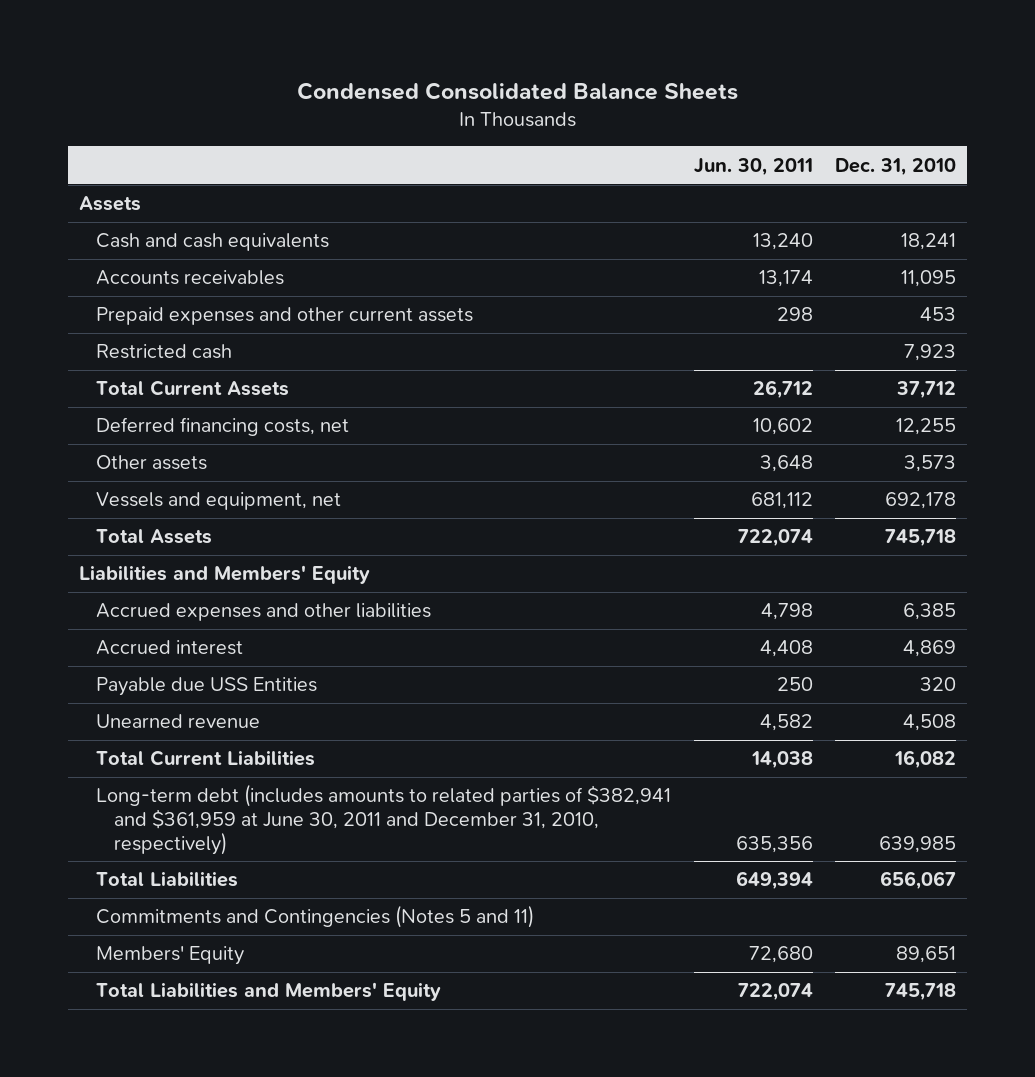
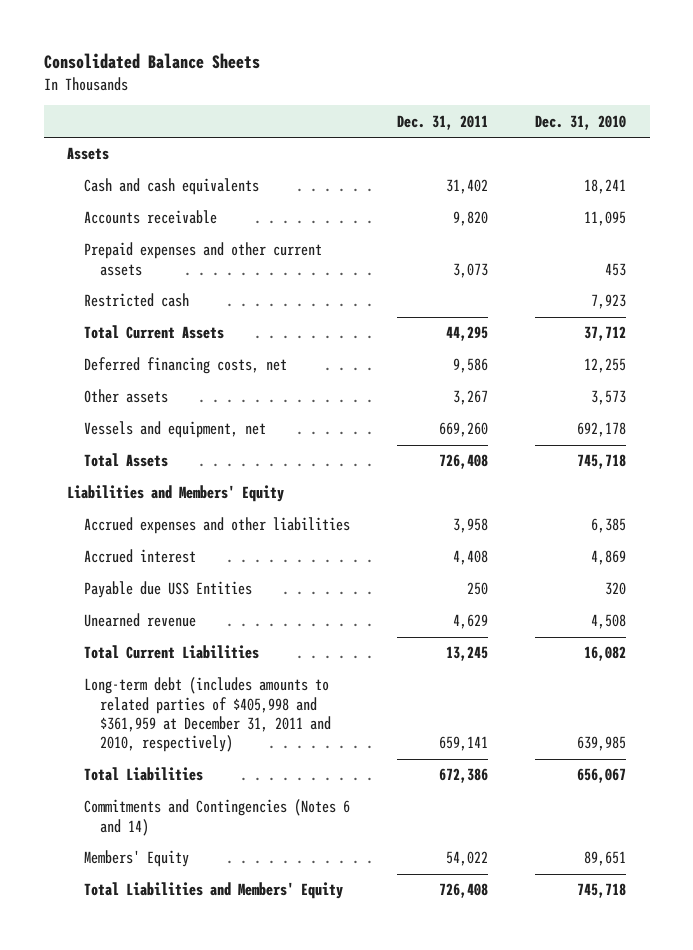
[296,82,738,101] Condensed Consolidated Balance Sheets -> [43,53,260,70] Consolidated Balance Sheets
[693,157,813,176] Jun. 30, 2011 -> none
none -> [396,114,488,130] Dec. 31, 2011
[96,270,285,286] Accounts receivables -> [83,210,217,225] Accounts receivable
[96,784,672,855] Long-term debt (includes amounts to related parties of $382,941 and $361,959 at June 30, 2011 and December 31, 2010, respectively) -> [83,677,331,753] Long-term debt (includes amounts to related parties of $405,998 and $361,959 at December 31, 2011 and 2010, respectively)
[96,905,535,929] Commitments and Contingencies (Notes 5 and 11) -> [83,799,350,836] Commitments and Contingencies (Notes 6 and 14)

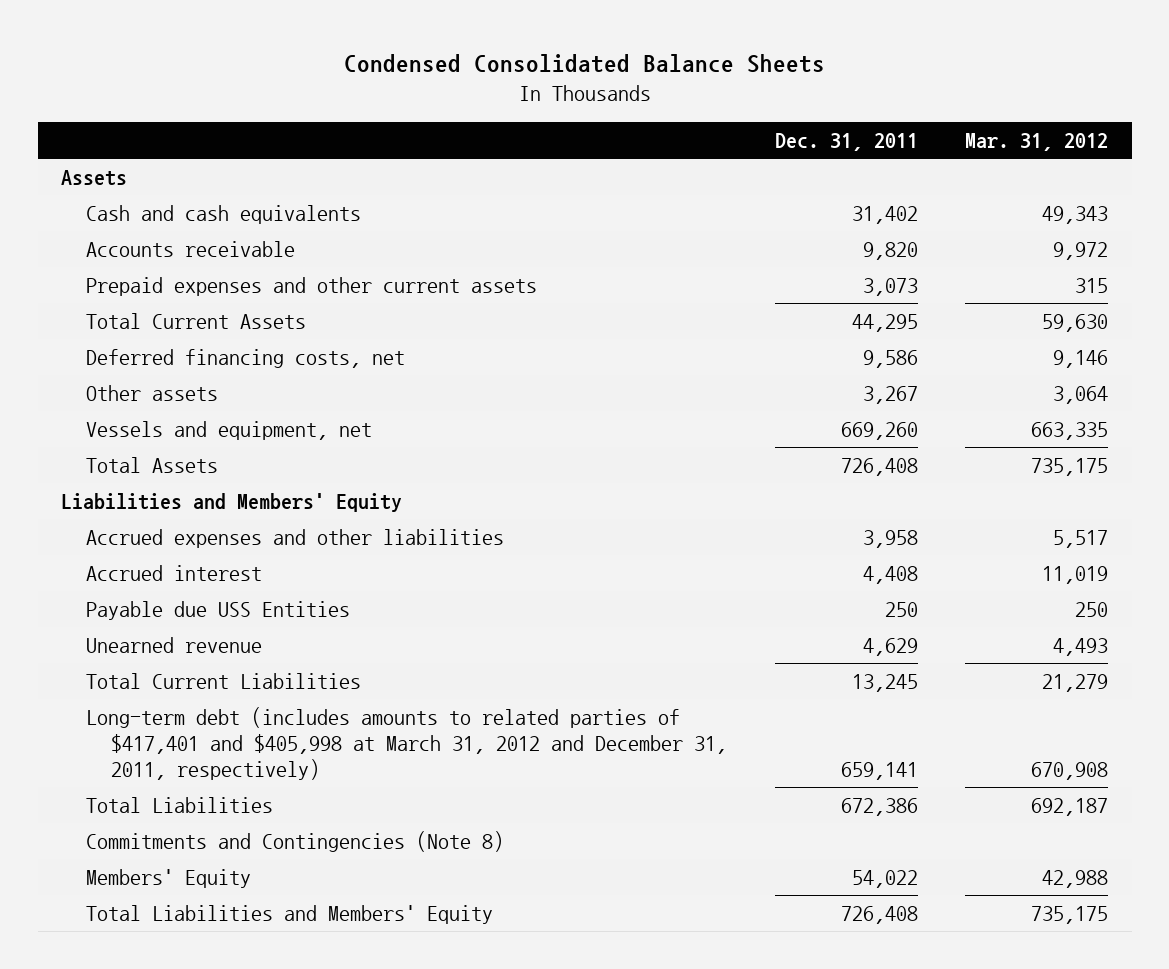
[43,53,260,70] Consolidated Balance Sheets -> [343,54,825,74] Condensed Consolidated Balance Sheets
[535,114,627,130] Dec. 31, 2010 -> none
none -> [964,133,1108,152] Mar. 31, 2012
[83,293,189,308] Restricted cash -> none
[83,677,331,753] Long-term debt (includes amounts to related parties of $405,998 and $361,959 at December 31, 2011 and 2010, respectively) -> [86,706,728,780] Long-term debt (includes amounts to related parties of $417,401 and $405,998 at March 31, 2012 and December 31, 2011, respectively)
[83,799,350,836] Commitments and Contingencies (Notes 6 and 14) -> [86,830,505,852] Commitments and Contingencies (Note 8)

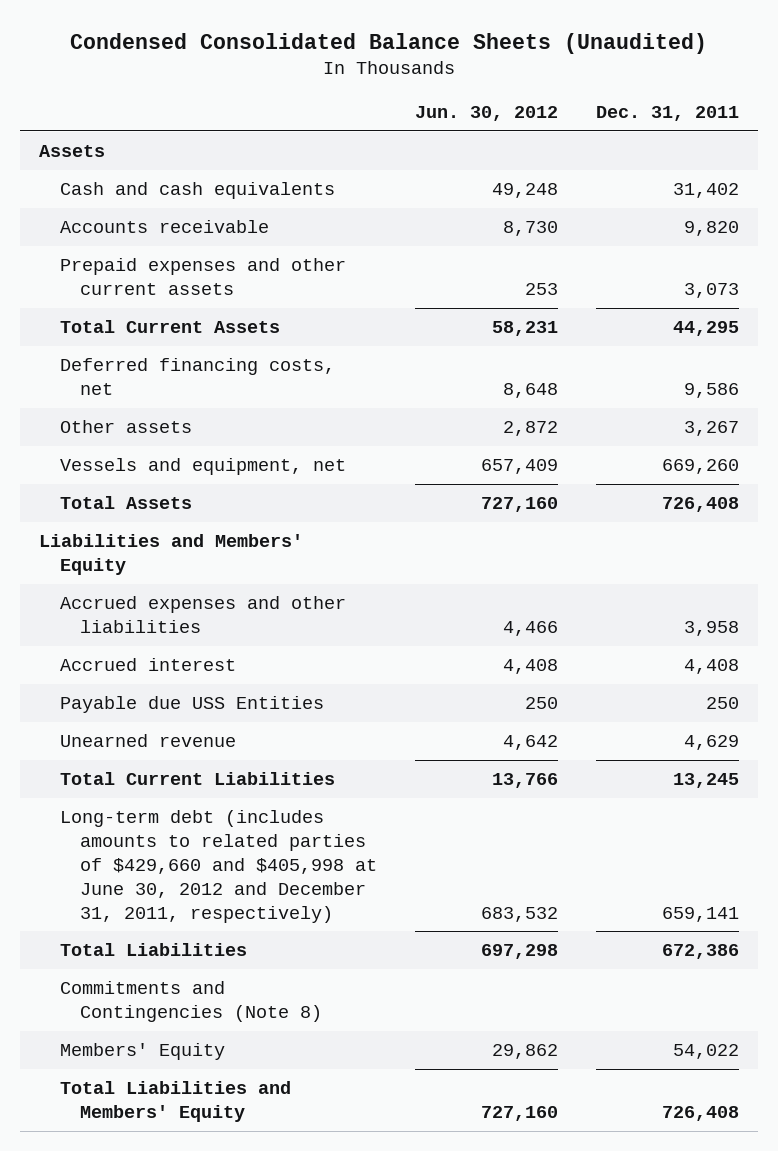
[343,54,825,74] Condensed Consolidated Balance Sheets -> [70,33,708,55] Condensed Consolidated Balance Sheets (Unaudited)
[964,133,1108,152] Mar. 31, 2012 -> none
none -> [415,106,559,122] Jun. 30, 2012
[86,706,728,780] Long-term debt (includes amounts to related parties of $417,401 and $405,998 at March 31, 2012 and December 31, 2011, respectively) -> [59,810,378,923] Long-term debt (includes amounts to related parties of $429,660 and $405,998 at June 30, 2012 and December 31, 2011, respectively)

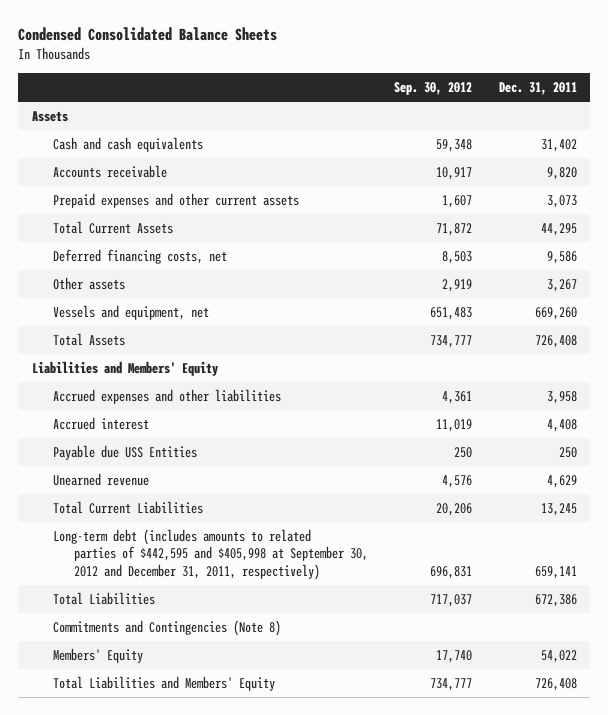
[70,33,708,55] Condensed Consolidated Balance Sheets (Unaudited) -> [18,27,278,42] Condensed Consolidated Balance Sheets
[415,106,559,122] Jun. 30, 2012 -> none
none -> [394,82,473,96] Sep. 30, 2012
[59,810,378,923] Long-term debt (includes amounts to related parties of $429,660 and $405,998 at June 30, 2012 and December 31, 2011, respectively) -> [52,528,368,580] Long-term debt (includes amounts to related parties of $442,595 and $405,998 at September 30, 2012 and December 31, 2011, respectively)

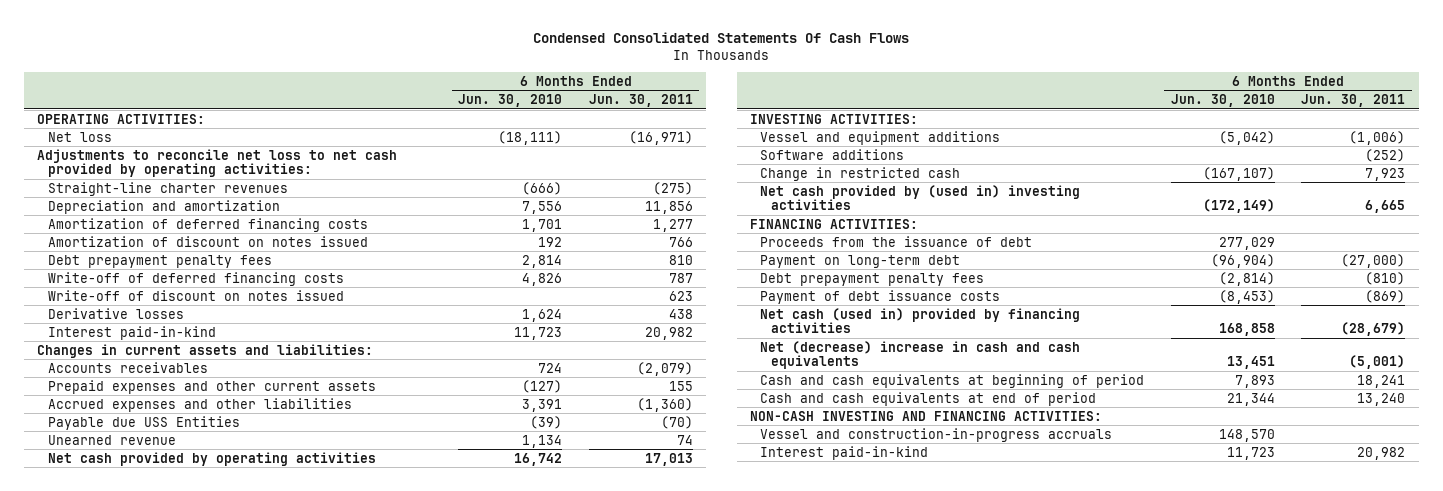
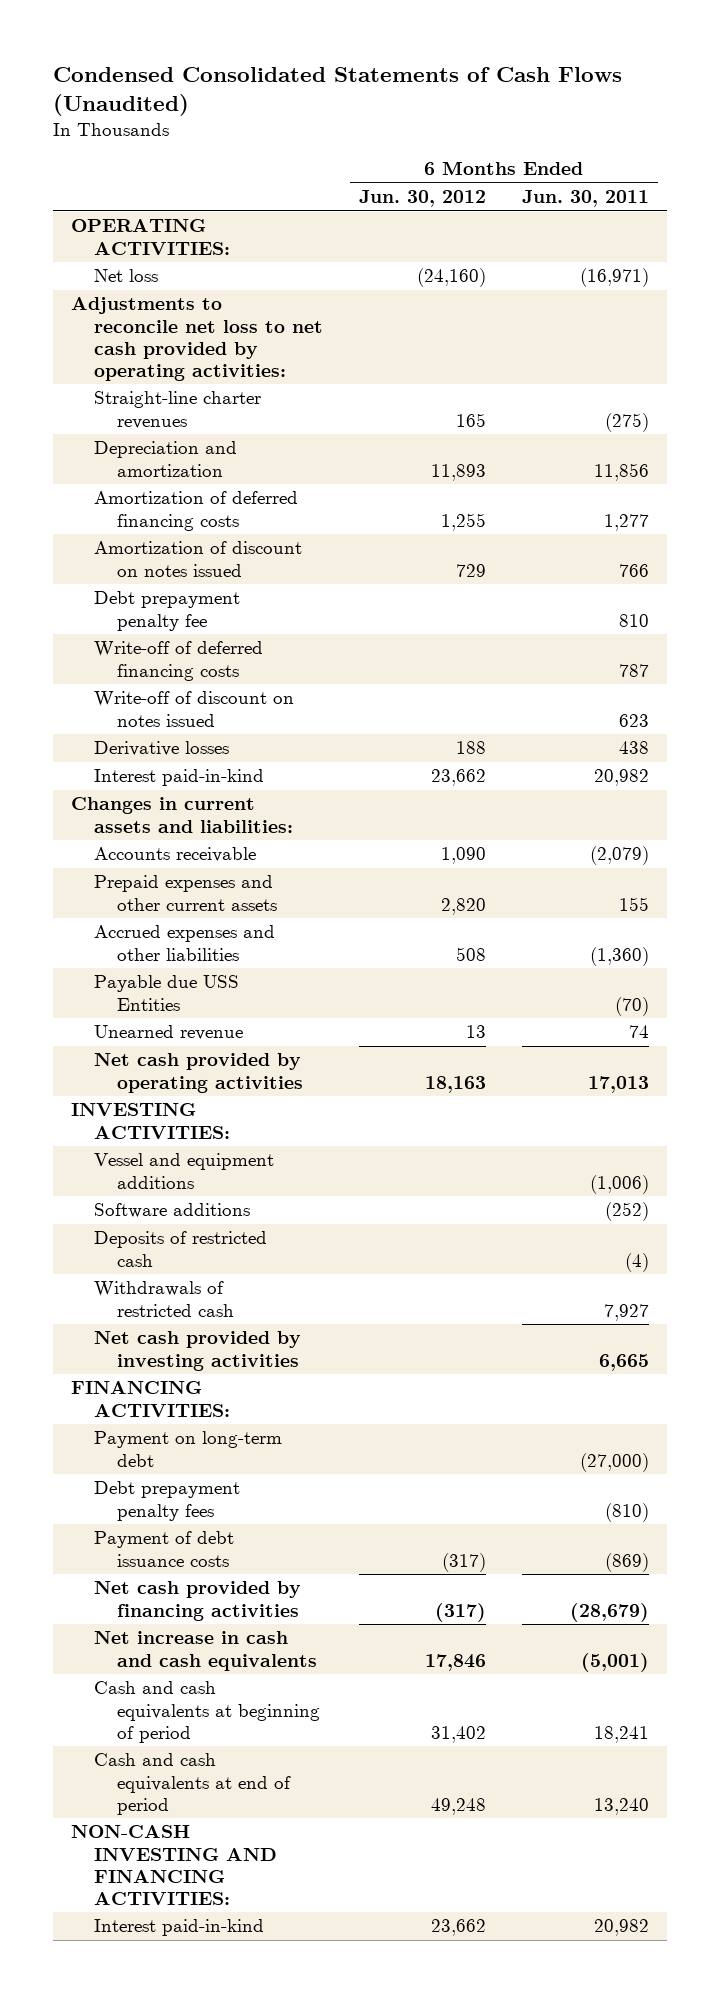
[533,32,910,44] Condensed Consolidated Statements Of Cash Flows -> [52,66,622,116] Condensed Consolidated Statements of Cash Flows (Unaudited)
[458,94,563,108] Jun. 30, 2010 -> none
none -> [359,190,487,208] Jun. 30, 2012
[47,254,272,268] Debt prepayment penalty fees -> [94,591,241,631] Debt prepayment penalty fee
[47,361,208,373] Accounts receivables -> [94,847,257,863] Accounts receivable
[760,166,961,181] Change in restricted cash -> none
none -> [94,1231,268,1267] Deposits of restricted cash
none -> [94,1281,235,1317] Withdrawals of restricted cash
[760,184,1081,211] Net cash provided by (used in) investing activities -> [94,1331,302,1371] Net cash provided by investing activities
[760,235,1033,247] Proceeds from the issuance of debt -> none
[760,307,1081,334] Net cash (used in) provided by financing activities -> [94,1581,302,1621] Net cash provided by financing activities
[760,340,1081,370] Net (decrease) increase in cash and cash equivalents -> [94,1631,318,1671] Net increase in cash and cash equivalents
[760,427,1113,442] Vessel and construction-in-progress accruals -> none

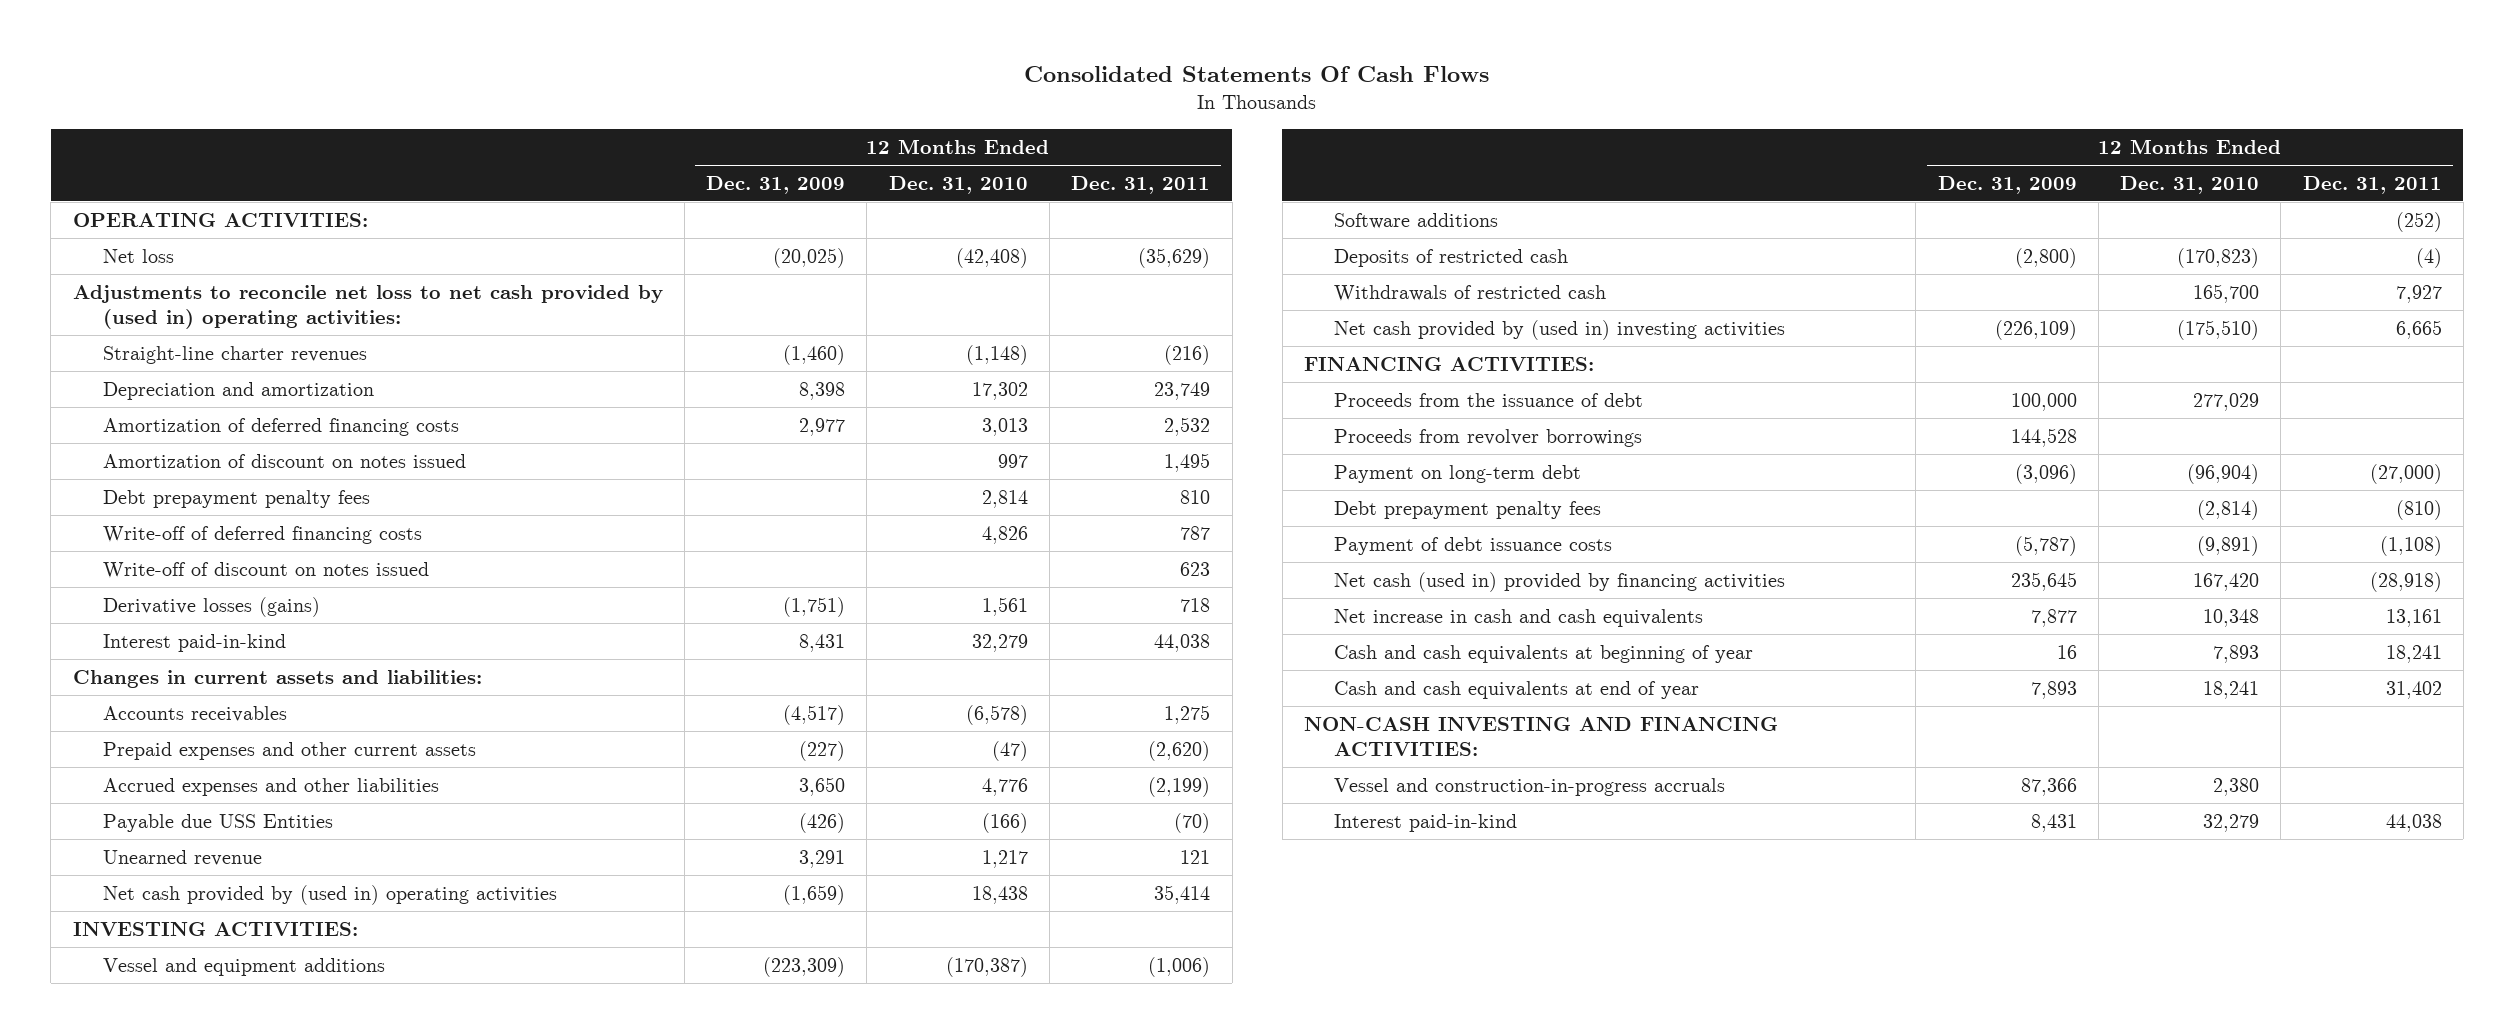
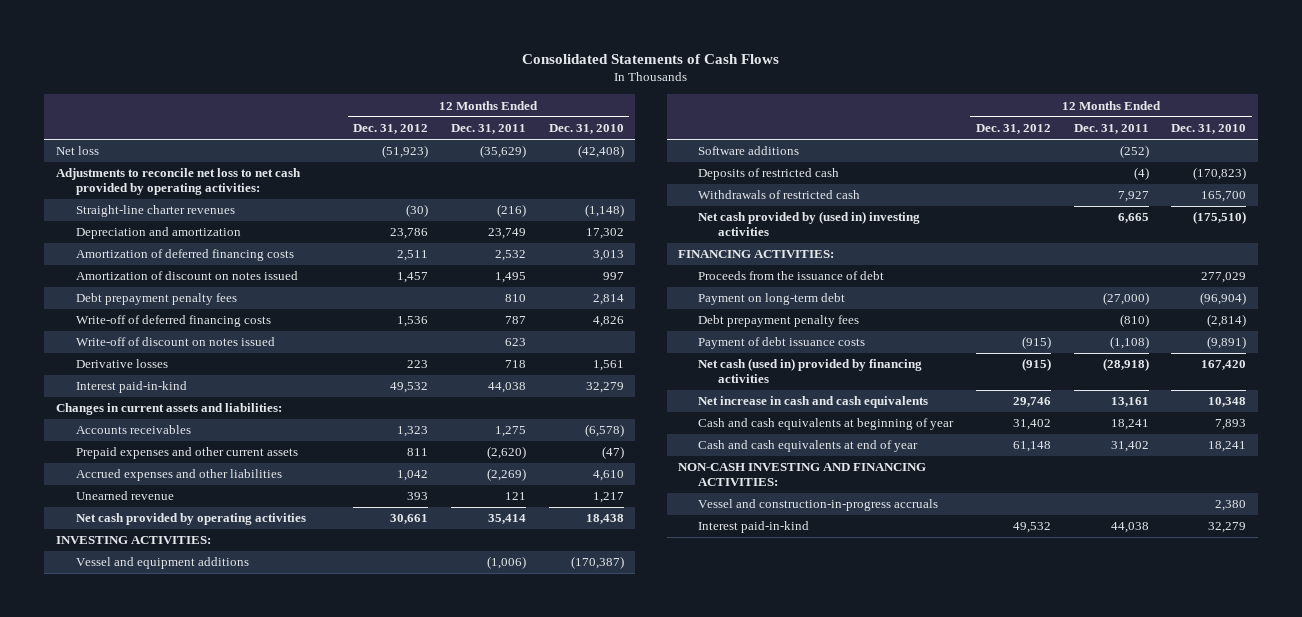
[1024,66,1490,83] Consolidated Statements Of Cash Flows -> [521,54,779,65] Consolidated Statements of Cash Flows
[706,175,846,194] Dec. 31, 2009 -> none
none -> [353,124,429,135] Dec. 31, 2012
[72,212,368,227] OPERATING ACTIVITIES: -> none
[72,284,663,329] Adjustments to reconcile net loss to net cash provided by (used in) operating activities: -> [55,168,301,196] Adjustments to reconcile net loss to net cash provided by operating activities:
[102,596,320,617] Derivative losses (gains) -> [75,359,168,369] Derivative losses
[102,813,333,832] Payable due USS Entities -> none
[981,777,1028,796] 4,776 -> [592,470,624,482] 4,610
[1148,776,1211,797] (2,199) -> [486,468,526,482] (2,269)
[102,884,557,905] Net cash provided by (used in) operating activities -> [75,513,306,526] Net cash provided by operating activities
[1334,428,1643,447] Proceeds from revolver borrowings -> none

